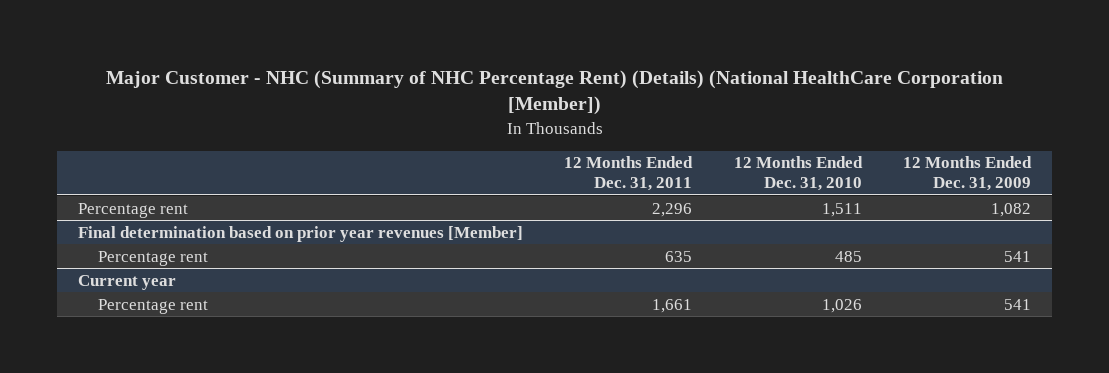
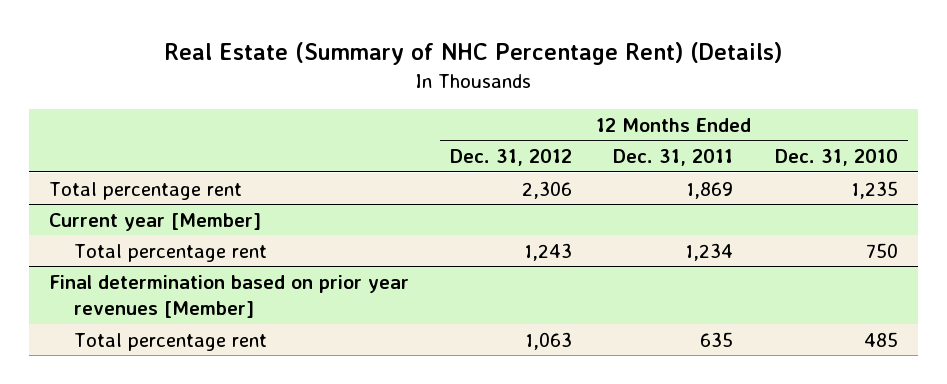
[105,69,1003,116] Major Customer - NHC (Summary of NHC Percentage Rent) (Details) (National HealthCare Corporation [Member]) -> [164,42,783,66] Real Estate (Summary of NHC Percentage Rent) (Details)
[903,156,1033,192] 12 Months Ended Dec. 31, 2009 -> none
none -> [450,149,573,167] Dec. 31, 2012
[77,202,188,218] Percentage rent -> [49,181,243,200] Total percentage rent
[652,202,693,217] 2,296 -> [686,181,734,199] 1,869
[821,202,862,217] 1,511 -> [850,180,898,199] 1,235
none -> [49,212,262,231] Current year [Member]
none -> [73,243,267,262] Total percentage rent
[77,274,176,290] Current year -> none
[97,298,208,314] Percentage rent -> none
[97,250,208,266] Percentage rent -> [73,332,267,351] Total percentage rent

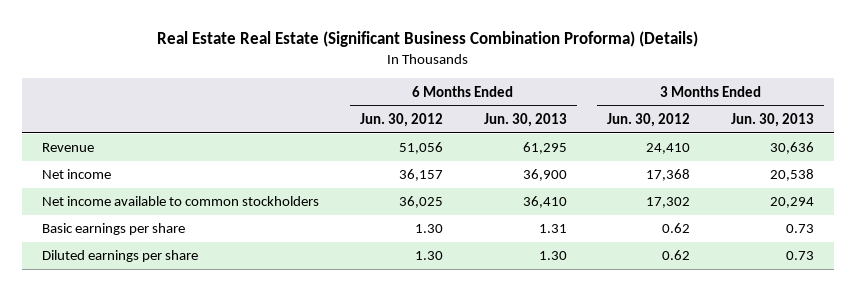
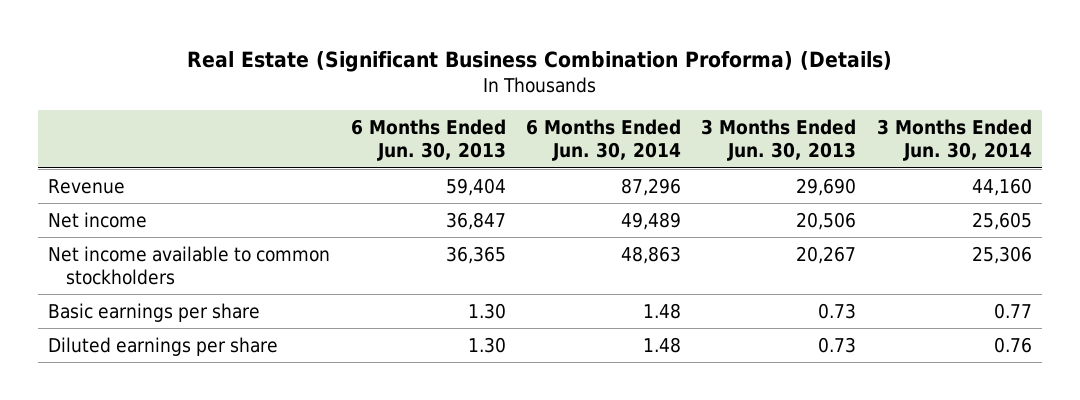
[157,31,699,48] Real Estate Real Estate (Significant Business Combination Proforma) (Details) -> [186,50,892,72] Real Estate (Significant Business Combination Proforma) (Details)
[359,112,443,127] Jun. 30, 2012 -> none
[607,112,691,127] Jun. 30, 2012 -> none
none -> [525,118,681,162] 6 Months Ended Jun. 30, 2014
none -> [876,118,1032,162] 3 Months Ended Jun. 30, 2014
[522,142,567,155] 61,295 -> [445,177,506,196] 59,404
[770,142,815,155] 30,636 -> [796,177,857,196] 29,690
[522,169,567,182] 36,900 -> [445,211,506,230] 36,847
[770,169,815,182] 20,538 -> [796,211,857,230] 20,506
[522,196,567,209] 36,410 -> [445,245,506,264] 36,365
[770,197,815,209] 20,294 -> [796,245,857,264] 20,267
[538,224,567,234] 1.31 -> [467,302,506,319] 1.30

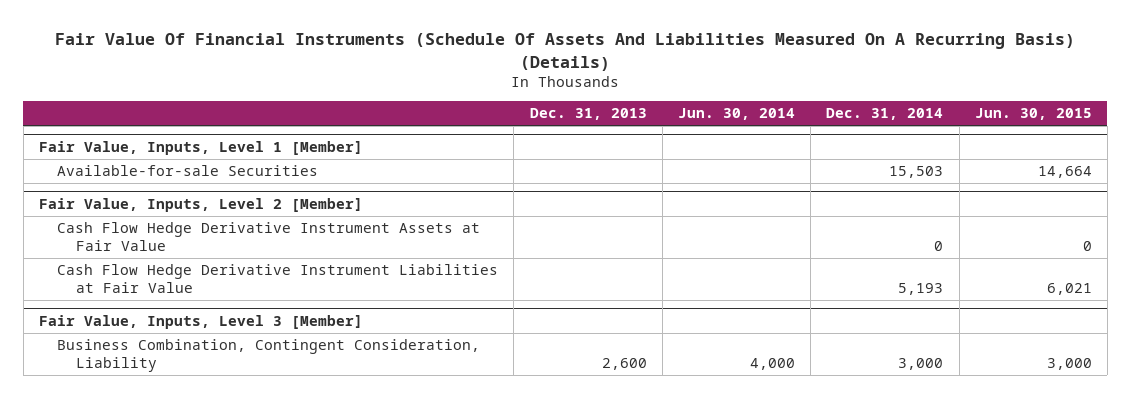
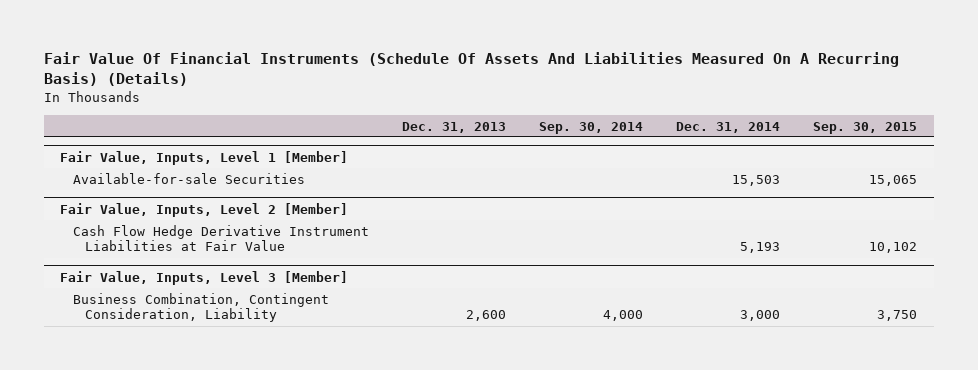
[677,108,795,121] Jun. 30, 2014 -> none
[974,108,1092,121] Jun. 30, 2015 -> none
none -> [539,121,644,134] Sep. 30, 2014
none -> [813,121,918,134] Sep. 30, 2015
[57,222,481,252] Cash Flow Hedge Derivative Instrument Assets at Fair Value -> none

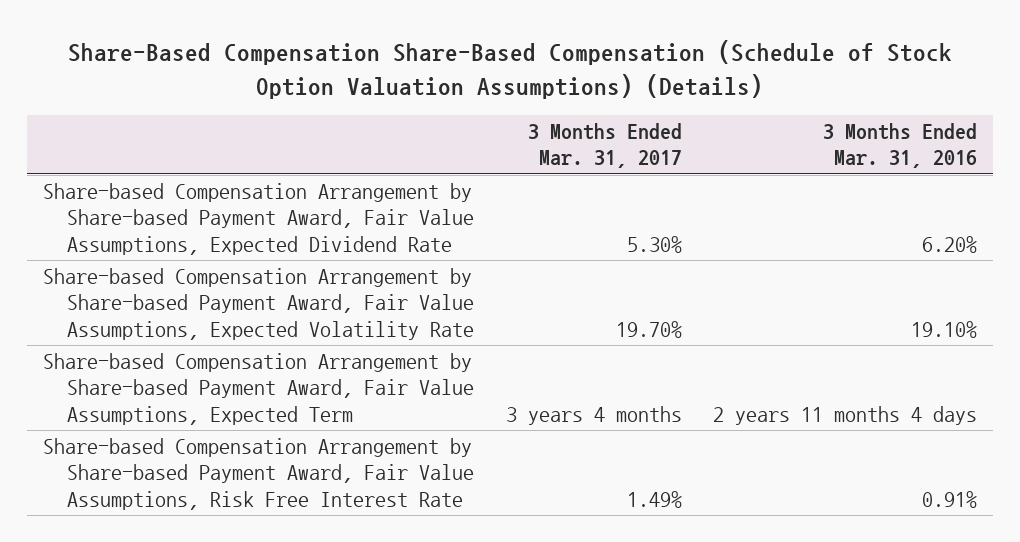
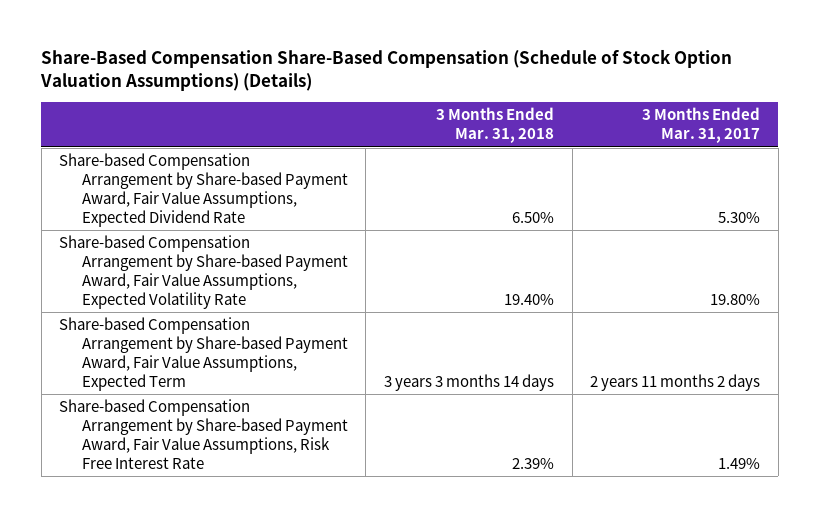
[823,122,978,169] 3 Months Ended Mar. 31, 2016 -> none
none -> [435,107,554,143] 3 Months Ended Mar. 31, 2018
[615,320,682,338] 19.70% -> [710,293,761,305] 19.80%
[505,405,682,425] 3 years 4 months -> [590,373,761,391] 2 years 11 months 2 days

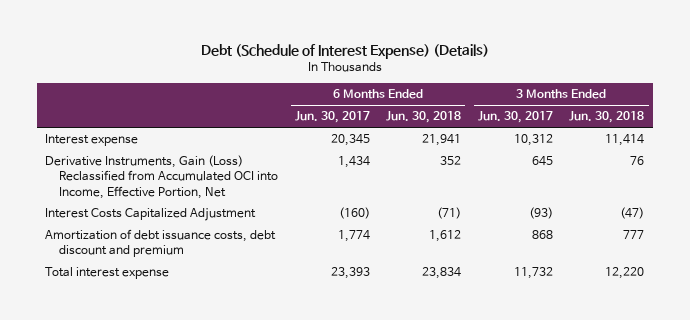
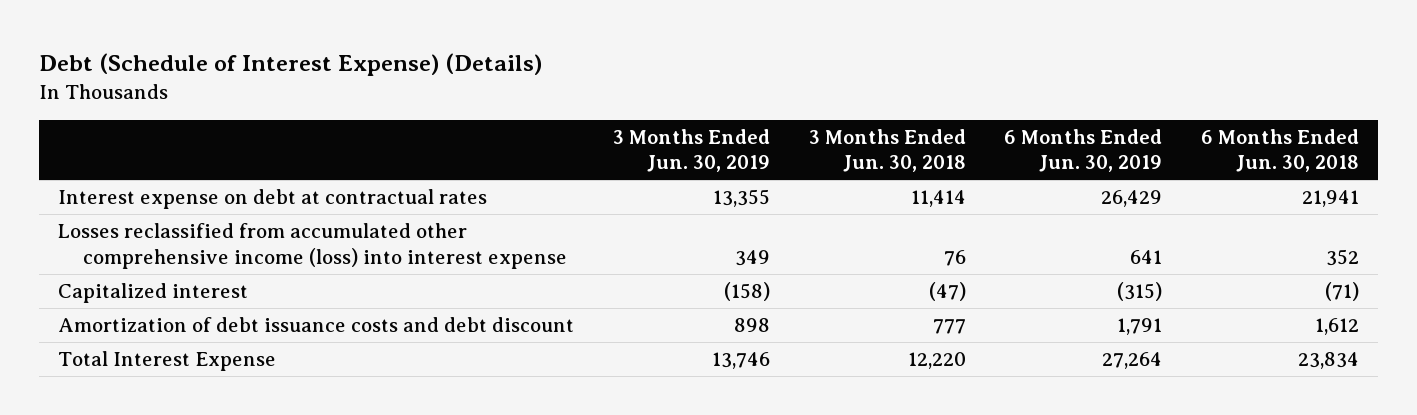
[294,111,370,124] Jun. 30, 2017 -> none
[477,111,553,124] Jun. 30, 2017 -> none
none -> [613,128,771,173] 3 Months Ended Jun. 30, 2019
none -> [1004,128,1163,173] 6 Months Ended Jun. 30, 2019
[45,134,139,147] Interest expense -> [58,189,488,210] Interest expense on debt at contractual rates
[45,155,279,199] Derivative Instruments, Gain (Loss) Reclassified from Accumulated OCI into Income, Effective Portion, Net -> [58,223,567,269] Losses reclassified from accumulated other comprehensive income (loss) into interest expense
[45,208,257,222] Interest Costs Capitalized Adjustment -> [58,283,249,304] Capitalized interest
[45,229,277,258] Amortization of debt issuance costs, debt discount and premium -> [58,317,575,333] Amortization of debt issuance costs and debt discount
[45,267,170,280] Total interest expense -> [58,351,277,372] Total Interest Expense

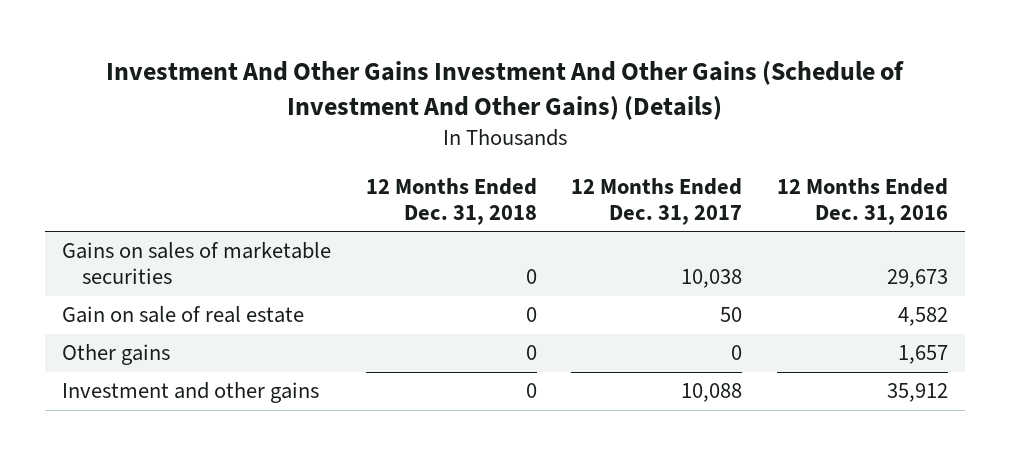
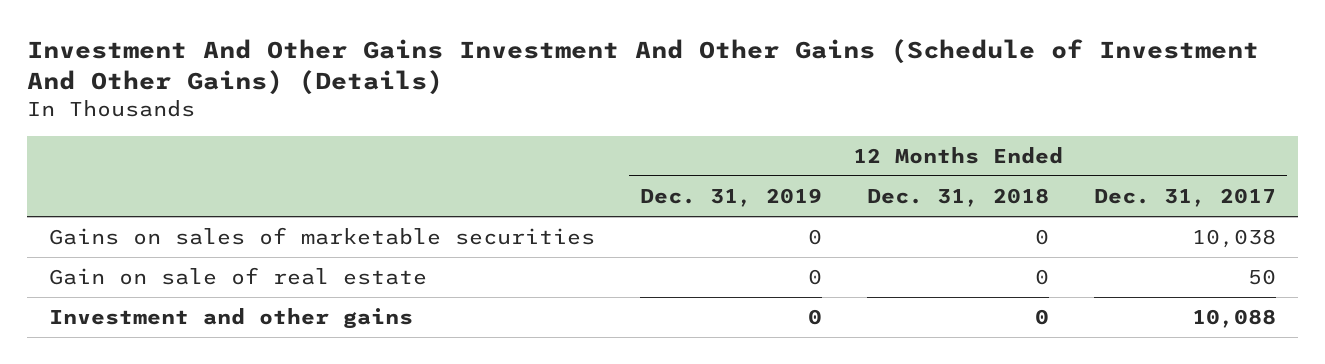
[776,177,948,225] 12 Months Ended Dec. 31, 2016 -> none
none -> [640,187,823,207] Dec. 31, 2019
[62,344,171,366] Other gains -> none

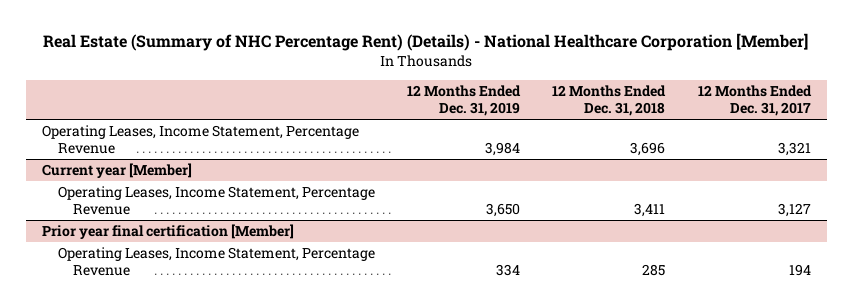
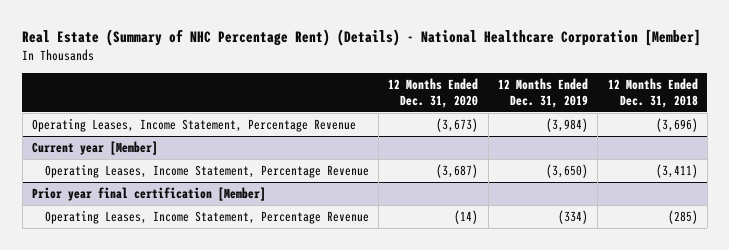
[697,85,812,117] 12 Months Ended Dec. 31, 2017 -> none
none -> [388,77,479,109] 12 Months Ended Dec. 31, 2020
[484,141,520,156] 3,984 -> [545,117,588,132] (3,984)
[630,141,666,156] 3,696 -> [655,117,698,132] (3,696)
[485,202,520,217] 3,650 -> [545,163,588,178] (3,650)
[634,202,666,217] 3,411 -> [655,163,698,178] (3,411)
[495,263,520,276] 334 -> [557,209,588,224] (334)
[642,263,666,276] 285 -> [667,209,698,224] (285)

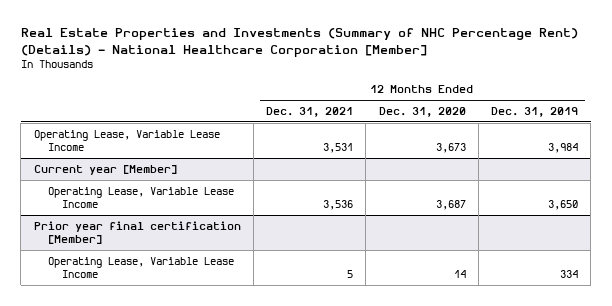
[22,29,702,47] Real Estate (Summary of NHC Percentage Rent) (Details) - National Healthcare Corporation [Member] -> [20,28,578,57] Real Estate Properties and Investments (Summary of NHC Percentage Rent) (Details) - National Healthcare Corporation [Member]
[607,77,698,109] 12 Months Ended Dec. 31, 2018 -> none
none -> [266,106,354,117] Dec. 31, 2021
[31,117,356,132] Operating Leases, Income Statement, Percentage Revenue -> none
none -> [33,129,220,152] Operating Lease, Variable Lease Income
[44,163,369,178] Operating Leases, Income Statement, Percentage Revenue -> none
none -> [48,186,235,209] Operating Lease, Variable Lease Income
[44,209,369,224] Operating Leases, Income Statement, Percentage Revenue -> none
none -> [48,256,235,279] Operating Lease, Variable Lease Income

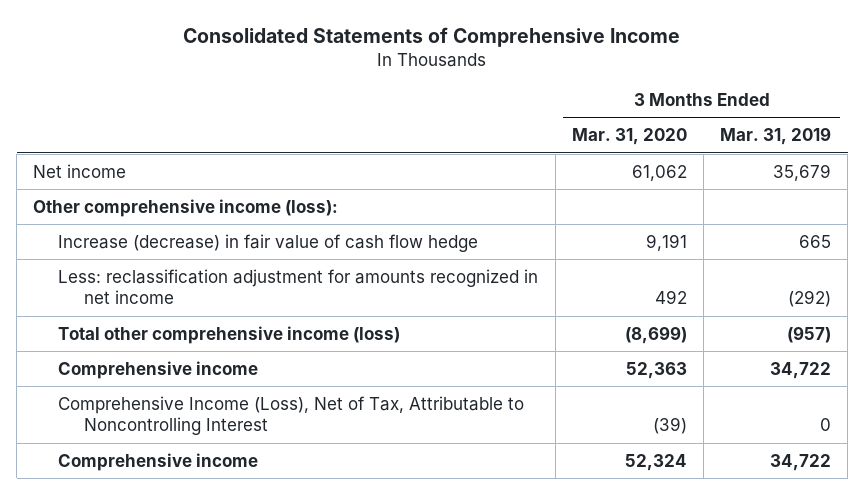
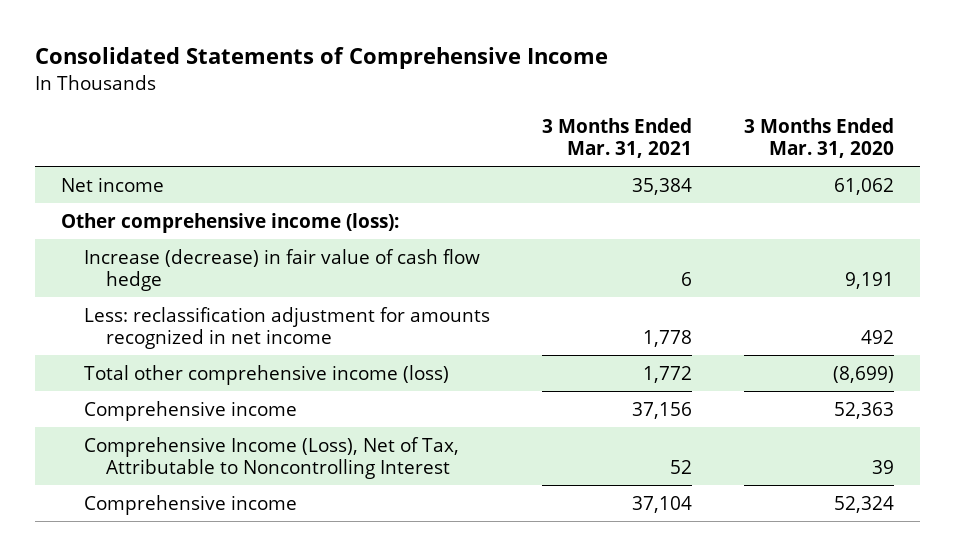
[720,127,832,146] Mar. 31, 2019 -> none
none -> [541,118,692,159] 3 Months Ended Mar. 31, 2021
[652,417,687,435] (39) -> [872,459,895,474] 39

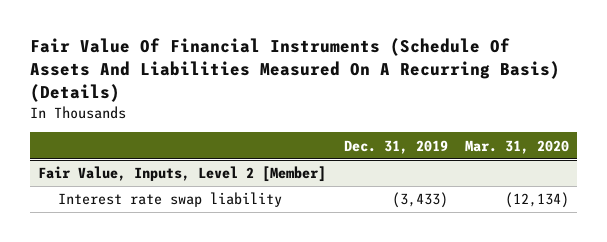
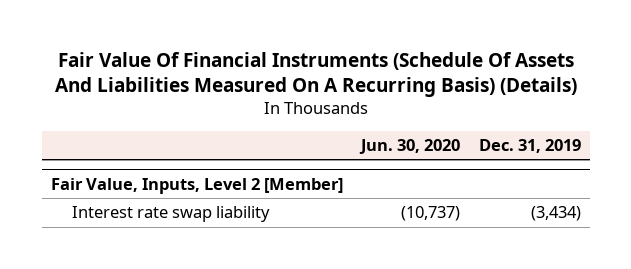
[464,139,569,154] Mar. 31, 2020 -> none
none -> [359,138,461,154] Jun. 30, 2020
[391,192,448,209] (3,433) -> [530,206,581,222] (3,434)

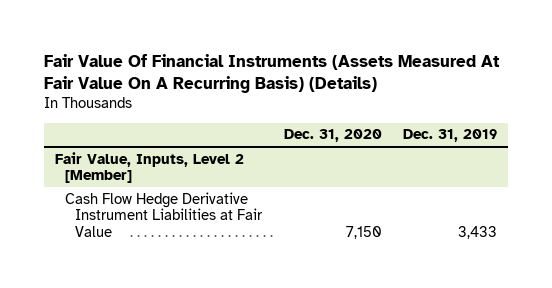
[54,51,577,98] Fair Value Of Financial Instruments (Schedule Of Assets And Liabilities Measured On A Recurring Basis) (Details) -> [44,53,501,93] Fair Value Of Financial Instruments (Assets Measured At Fair Value On A Recurring Basis) (Details)
[359,138,461,154] Jun. 30, 2020 -> none
none -> [283,129,382,143] Dec. 31, 2020
[72,206,271,223] Interest rate swap liability -> none
none -> [65,191,264,238] Cash Flow Hedge Derivative Instrument Liabilities at Fair Value

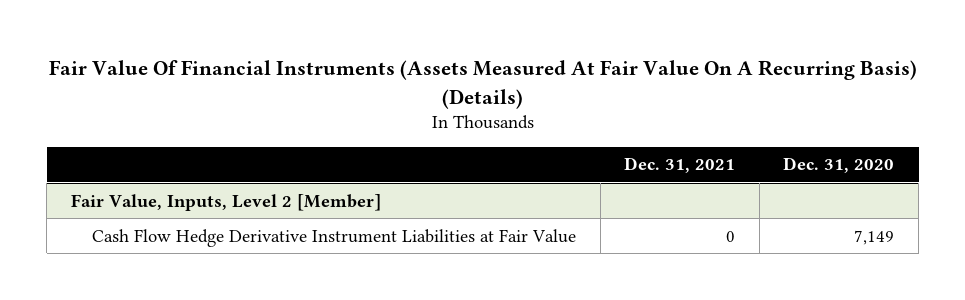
[402,129,497,143] Dec. 31, 2019 -> none
none -> [624,157,736,174] Dec. 31, 2021
[345,226,382,240] 7,150 -> [854,229,895,245] 7,149

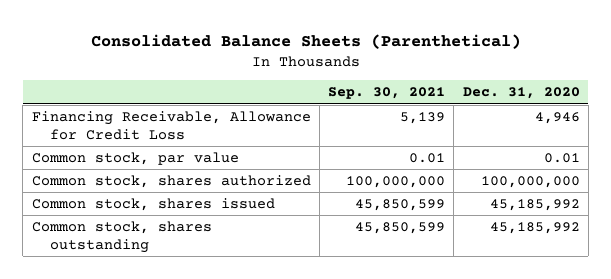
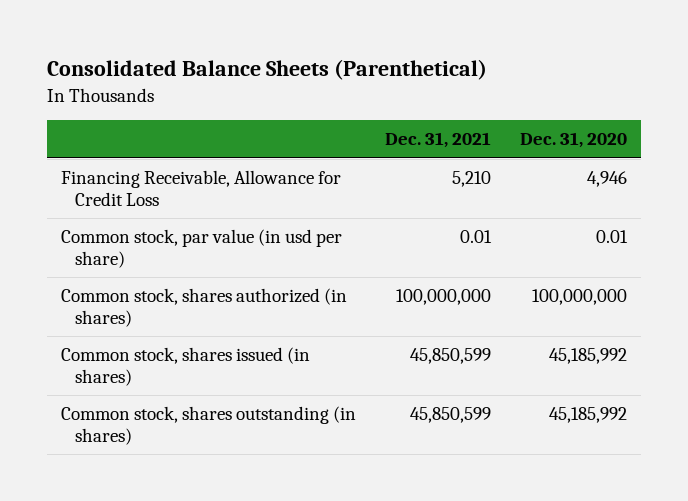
[328,87,446,100] Sep. 30, 2021 -> none
none -> [385,132,492,149] Dec. 31, 2021
[31,151,239,165] Common stock, par value -> [61,228,343,269] Common stock, par value (in usd per share)
[31,174,311,188] Common stock, shares authorized -> [61,287,348,328] Common stock, shares authorized (in shares)
[31,197,275,211] Common stock, shares issued -> [61,346,311,387] Common stock, shares issued (in shares)
[31,220,212,253] Common stock, shares outstanding -> [61,405,357,446] Common stock, shares outstanding (in shares)

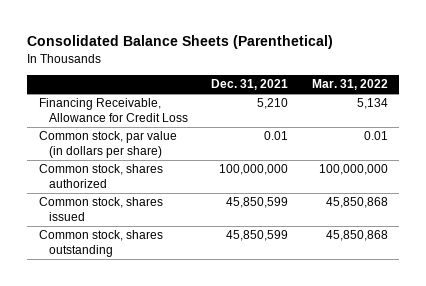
[520,132,628,149] Dec. 31, 2020 -> none
none -> [311,79,388,91] Mar. 31, 2022
[61,228,343,269] Common stock, par value (in usd per share) -> [38,131,177,158] Common stock, par value (in dollars per share)
[61,287,348,328] Common stock, shares authorized (in shares) -> [38,164,163,188] Common stock, shares authorized
[61,346,311,387] Common stock, shares issued (in shares) -> [38,197,163,221] Common stock, shares issued
[61,405,357,446] Common stock, shares outstanding (in shares) -> [38,230,163,257] Common stock, shares outstanding

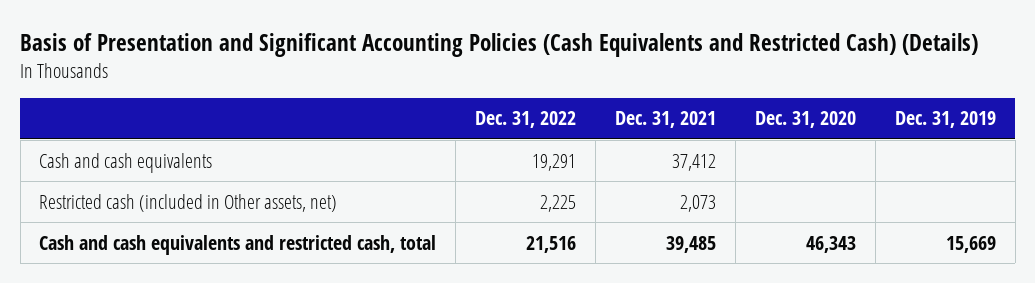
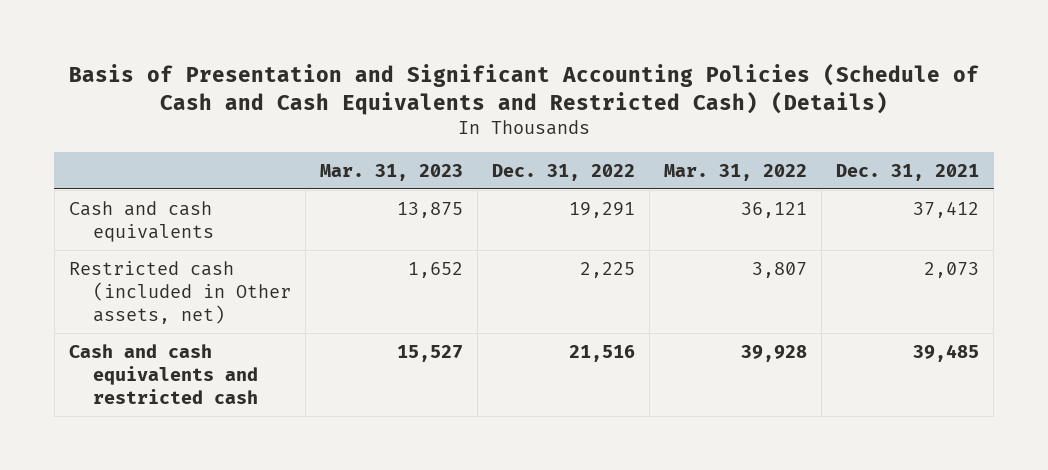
[20,33,979,58] Basis of Presentation and Significant Accounting Policies (Cash Equivalents and Restricted Cash) (Details) -> [69,63,980,115] Basis of Presentation and Significant Accounting Policies (Schedule of Cash and Cash Equivalents and Restricted Cash) (Details)
[755,111,857,129] Dec. 31, 2020 -> none
[894,111,996,129] Dec. 31, 2019 -> none
none -> [320,163,464,181] Mar. 31, 2023
none -> [664,163,808,181] Mar. 31, 2022
[39,234,437,255] Cash and cash equivalents and restricted cash, total -> [68,343,259,404] Cash and cash equivalents and restricted cash

